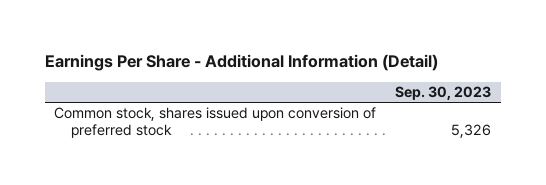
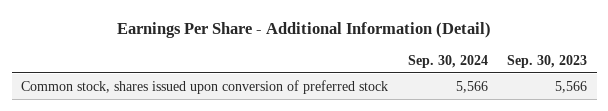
none -> [407,54,488,68] Sep. 30, 2024
[451,124,492,139] 5,326 -> [554,81,587,94] 5,566

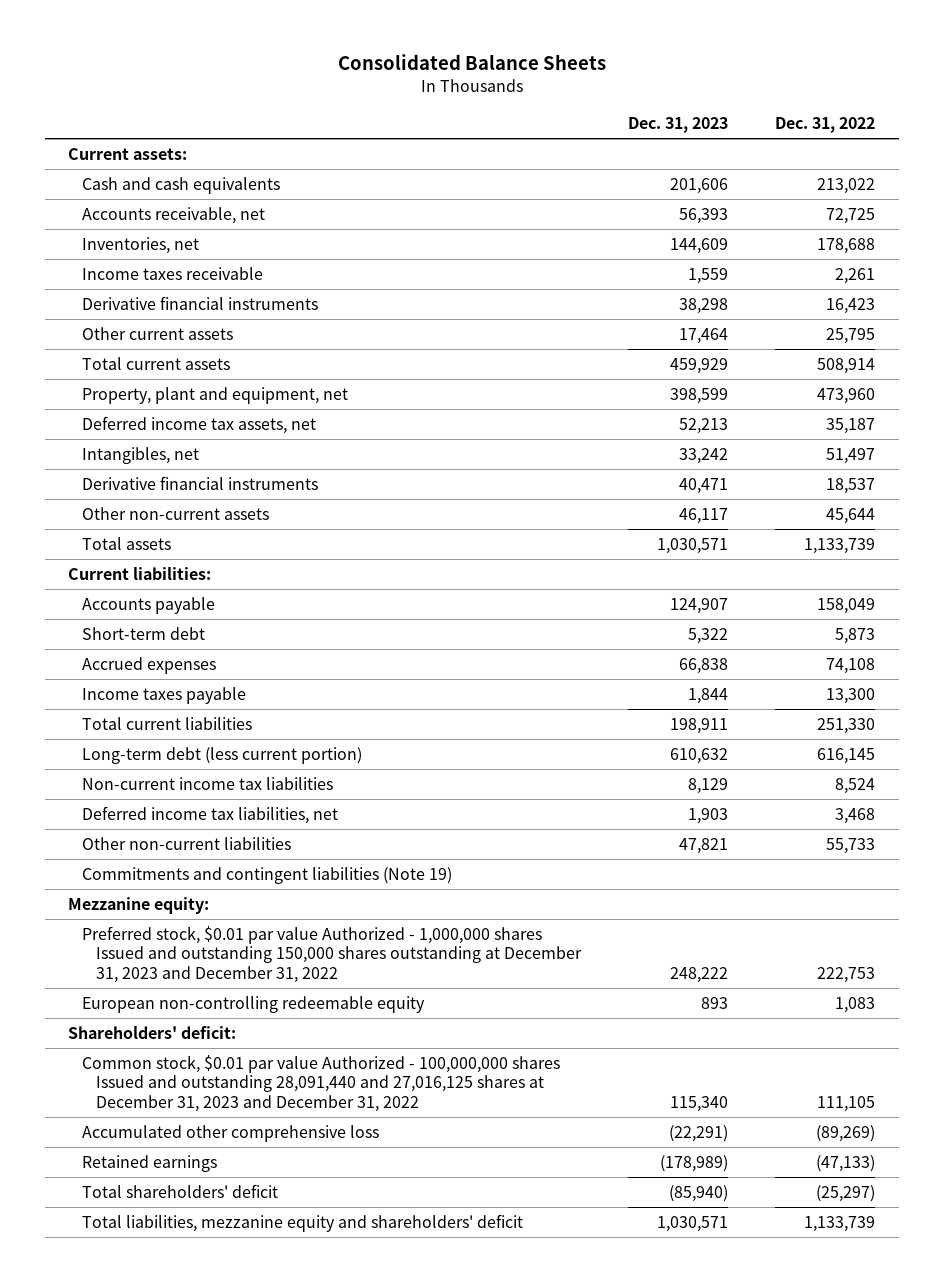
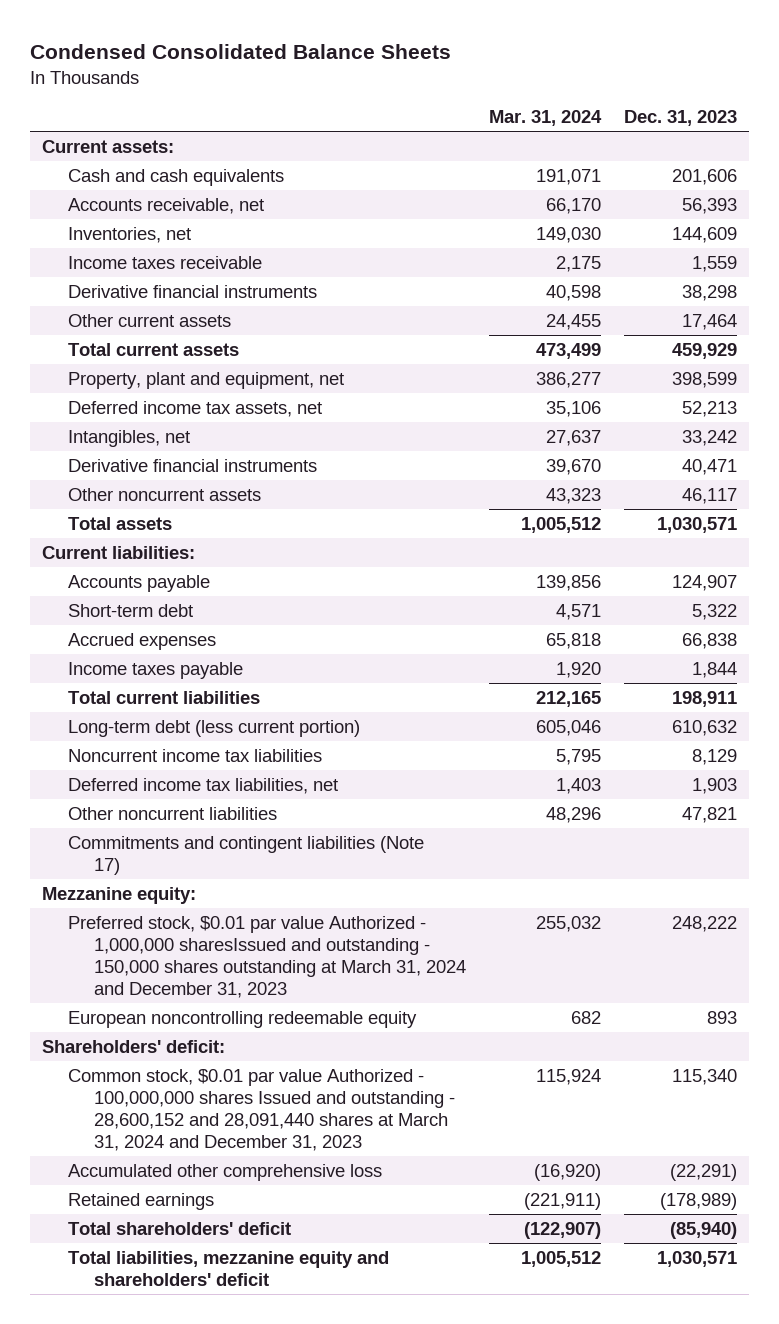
[337,54,606,71] Consolidated Balance Sheets -> [30,43,452,59] Condensed Consolidated Balance Sheets
[775,117,876,134] Dec. 31, 2022 -> none
none -> [489,110,603,127] Mar. 31, 2024
[82,506,270,520] Other non-current assets -> [68,487,262,501] Other noncurrent assets
[82,776,334,790] Non-current income tax liabilities -> [68,748,323,762] Noncurrent income tax liabilities
[82,836,292,850] Other non-current liabilities -> [68,806,278,820] Other noncurrent liabilities
[82,866,453,884] Commitments and contingent liabilities (Note 19) -> [68,835,425,875] Commitments and contingent liabilities (Note 17)
[82,925,583,983] Preferred stock, $0.01 par value Authorized - 1,000,000 shares Issued and outstanding 150,000 shares outstanding at December 31, 2023 and December 31, 2022 -> [68,915,467,998] Preferred stock, $0.01 par value Authorized - 1,000,000 sharesIssued and outstanding - 150,000 shares outstanding at March 31, 2024 and December 31, 2023
[82,995,426,1013] European non-controlling redeemable equity -> [68,1010,418,1028] European noncontrolling redeemable equity
[82,1054,561,1112] Common stock, $0.01 par value Authorized - 100,000,000 shares Issued and outstanding 28,091,440 and 27,016,125 shares at December 31, 2023 and December 31, 2022 -> [68,1068,456,1151] Common stock, $0.01 par value Authorized - 100,000,000 shares Issued and outstanding - 28,600,152 and 28,091,440 shares at March 31, 2024 and December 31, 2023

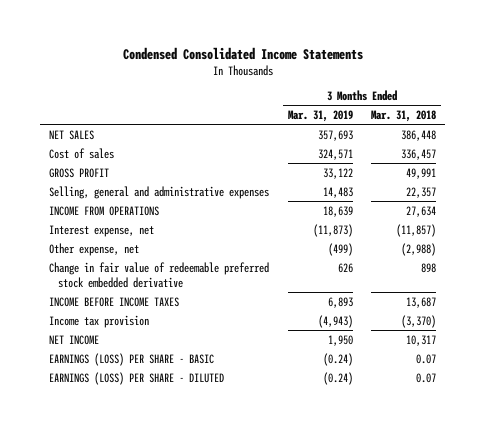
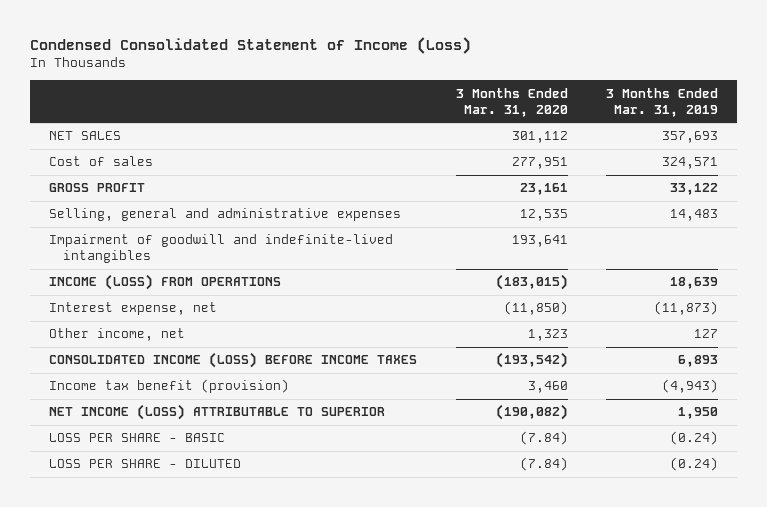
[122,46,363,60] Condensed Consolidated Income Statements -> [30,37,472,55] Condensed Consolidated Statement of Income (Loss)
[371,109,437,122] Mar. 31, 2018 -> none
none -> [455,87,568,117] 3 Months Ended Mar. 31, 2020
none -> [49,234,394,264] Impairment of goodwill and indefinite-lived intangibles
[49,205,160,216] INCOME FROM OPERATIONS -> [49,274,282,291] INCOME (LOSS) FROM OPERATIONS
[49,261,270,288] Change in fair value of redeemable preferred stock embedded derivative -> none
[49,242,140,256] Other expense, net -> [49,328,186,342] Other income, net
[327,242,353,256] (499) -> [693,329,718,339] 127
[49,296,180,307] INCOME BEFORE INCOME TAXES -> [49,352,418,369] CONSOLIDATED INCOME (LOSS) BEFORE INCOME TAXES
[49,314,150,328] Income tax provision -> [49,379,290,394] Income tax benefit (provision)
[49,334,100,345] NET INCOME -> [49,404,386,421] NET INCOME (LOSS) ATTRIBUTABLE TO SUPERIOR
[49,352,215,366] EARNINGS (LOSS) PER SHARE - BASIC -> [49,433,226,443] LOSS PER SHARE - BASIC
[49,371,225,385] EARNINGS (LOSS) PER SHARE - DILUTED -> [49,459,242,469] LOSS PER SHARE - DILUTED

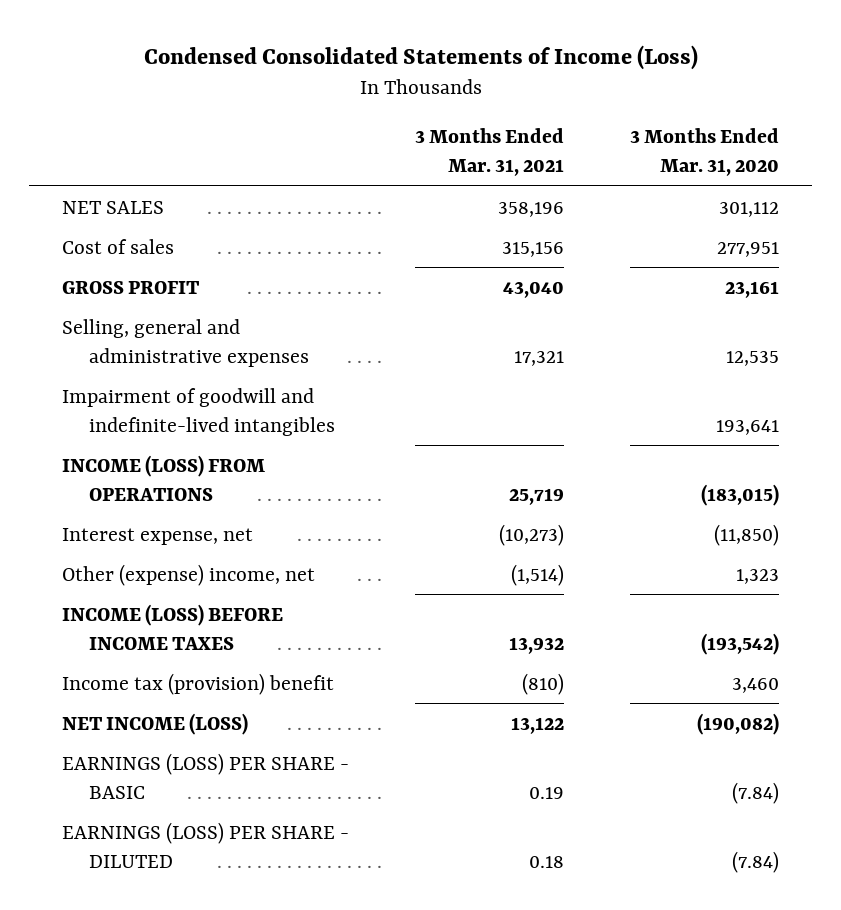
[30,37,472,55] Condensed Consolidated Statement of Income (Loss) -> [143,44,698,70] Condensed Consolidated Statements of Income (Loss)
[605,87,718,117] 3 Months Ended Mar. 31, 2019 -> none
none -> [415,128,565,177] 3 Months Ended Mar. 31, 2021
[49,328,186,342] Other income, net -> [62,563,316,586] Other (expense) income, net
[49,352,418,369] CONSOLIDATED INCOME (LOSS) BEFORE INCOME TAXES -> [62,603,284,650] INCOME (LOSS) BEFORE INCOME TAXES
[49,379,290,394] Income tax benefit (provision) -> [62,672,335,695] Income tax (provision) benefit
[49,404,386,421] NET INCOME (LOSS) ATTRIBUTABLE TO SUPERIOR -> [62,712,249,735] NET INCOME (LOSS)
[49,433,226,443] LOSS PER SHARE - BASIC -> [62,752,350,799] EARNINGS (LOSS) PER SHARE - BASIC
[49,459,242,469] LOSS PER SHARE - DILUTED -> [62,821,350,868] EARNINGS (LOSS) PER SHARE - DILUTED

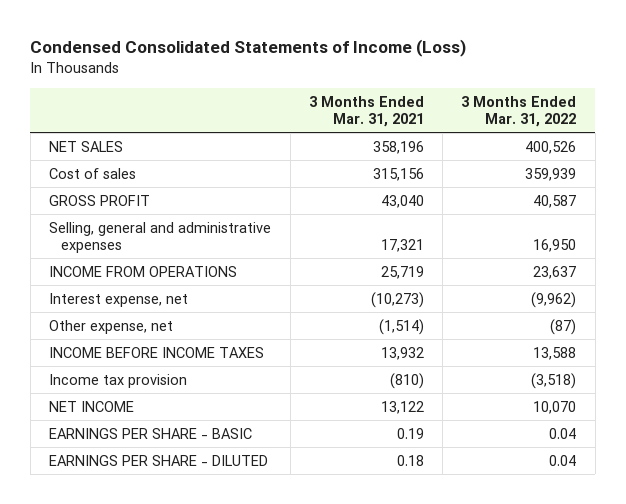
[630,128,780,177] 3 Months Ended Mar. 31, 2020 -> none
none -> [461,95,577,127] 3 Months Ended Mar. 31, 2022
[62,387,335,436] Impairment of goodwill and indefinite-lived intangibles -> none
[62,454,266,501] INCOME (LOSS) FROM OPERATIONS -> [49,265,238,277] INCOME FROM OPERATIONS
[62,563,316,586] Other (expense) income, net -> [49,319,174,334] Other expense, net
[62,603,284,650] INCOME (LOSS) BEFORE INCOME TAXES -> [49,346,265,358] INCOME BEFORE INCOME TAXES
[62,672,335,695] Income tax (provision) benefit -> [49,373,188,388] Income tax provision
[62,712,249,735] NET INCOME (LOSS) -> [49,400,135,412] NET INCOME
[62,752,350,799] EARNINGS (LOSS) PER SHARE - BASIC -> [49,427,253,439] EARNINGS PER SHARE - BASIC
[62,821,350,868] EARNINGS (LOSS) PER SHARE - DILUTED -> [49,454,269,466] EARNINGS PER SHARE - DILUTED

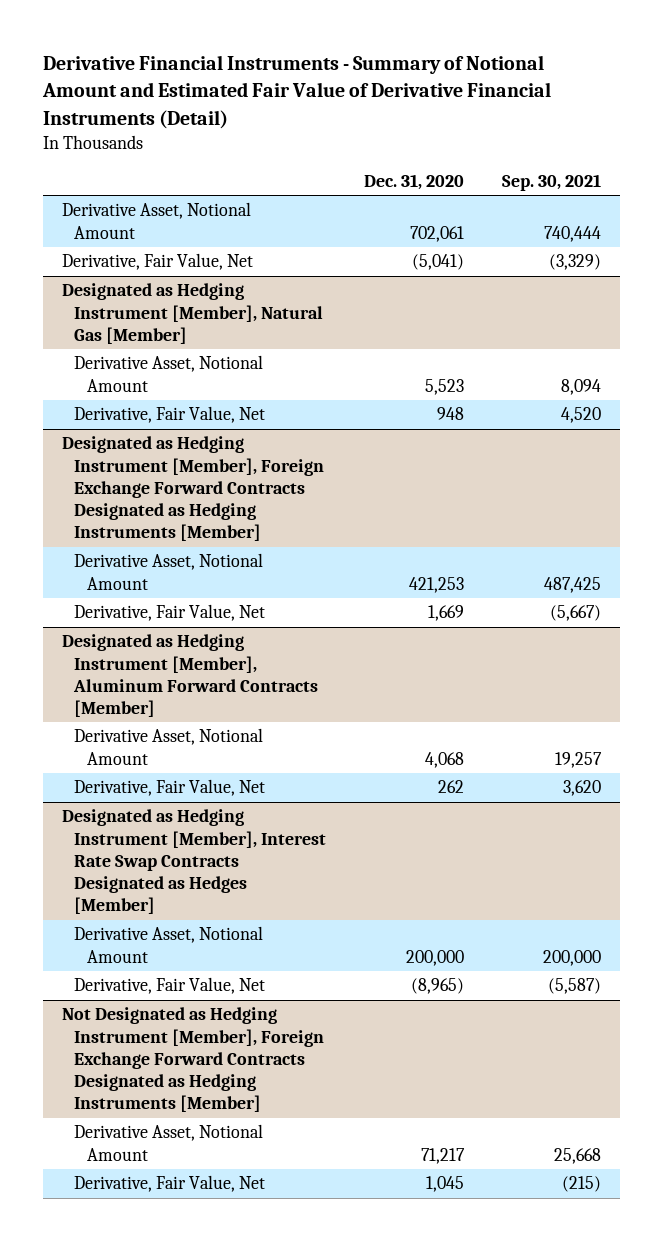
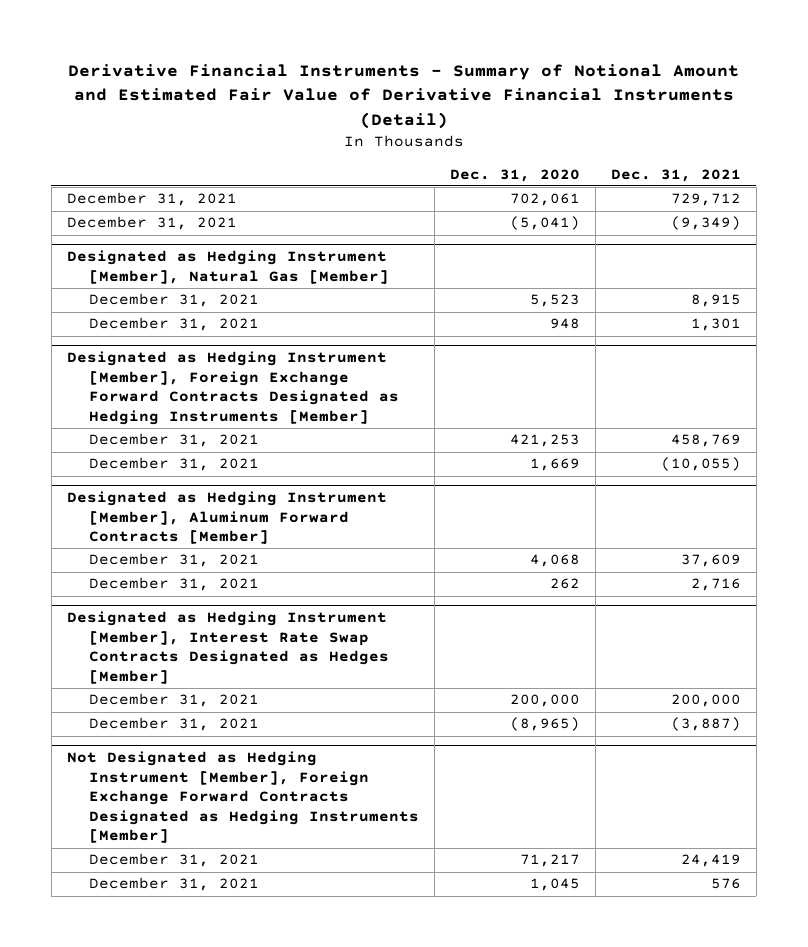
[502,173,602,191] Sep. 30, 2021 -> none
none -> [610,168,741,182] Dec. 31, 2021
[61,202,251,239] Derivative Asset, Notional Amount -> [66,192,237,207] December 31, 2021
[61,253,253,271] Derivative, Fair Value, Net -> [66,216,237,231] December 31, 2021
[74,355,264,392] Derivative Asset, Notional Amount -> [88,293,259,308] December 31, 2021
[74,406,266,424] Derivative, Fair Value, Net -> [88,317,259,332] December 31, 2021
[74,553,264,590] Derivative Asset, Notional Amount -> [88,433,259,448] December 31, 2021
[74,604,266,622] Derivative, Fair Value, Net -> [88,457,259,472] December 31, 2021
[74,728,264,765] Derivative Asset, Notional Amount -> [88,553,259,568] December 31, 2021
[74,779,266,797] Derivative, Fair Value, Net -> [88,577,259,592] December 31, 2021
[74,926,264,963] Derivative Asset, Notional Amount -> [88,693,259,708] December 31, 2021
[74,977,266,995] Derivative, Fair Value, Net -> [88,717,259,732] December 31, 2021
[74,1124,264,1161] Derivative Asset, Notional Amount -> [88,853,259,868] December 31, 2021
[74,1175,266,1193] Derivative, Fair Value, Net -> [88,877,259,892] December 31, 2021

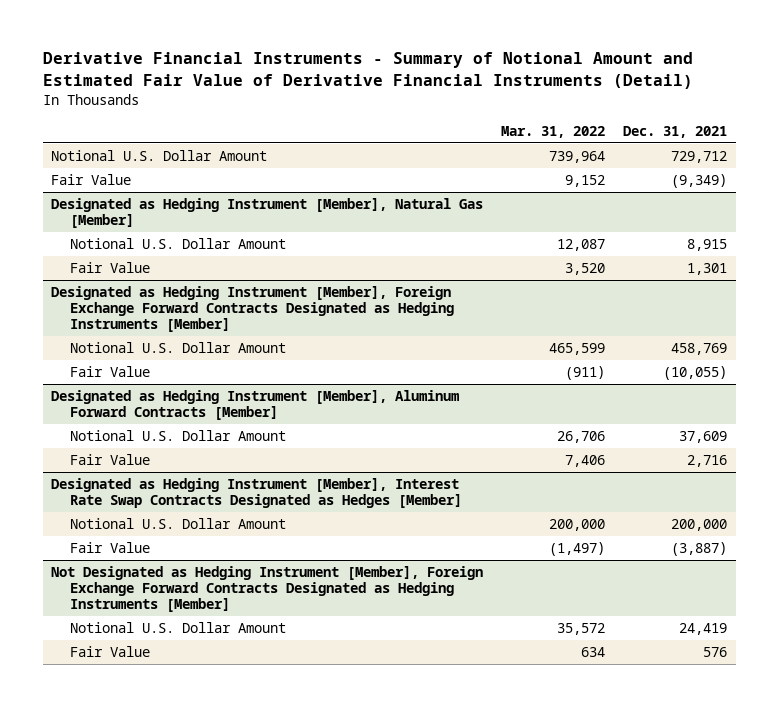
[449,168,580,182] Dec. 31, 2020 -> none
none -> [501,125,606,138] Mar. 31, 2022
[66,192,237,207] December 31, 2021 -> [51,150,268,162] Notional U.S. Dollar Amount
[66,216,237,231] December 31, 2021 -> [51,174,132,186] Fair Value
[88,293,259,308] December 31, 2021 -> [69,238,286,250] Notional U.S. Dollar Amount
[88,317,259,332] December 31, 2021 -> [69,262,150,274] Fair Value
[88,433,259,448] December 31, 2021 -> [69,342,286,354] Notional U.S. Dollar Amount
[88,457,259,472] December 31, 2021 -> [69,366,150,378] Fair Value
[88,553,259,568] December 31, 2021 -> [69,430,286,442] Notional U.S. Dollar Amount
[88,577,259,592] December 31, 2021 -> [69,454,150,466] Fair Value
[88,693,259,708] December 31, 2021 -> [69,518,286,530] Notional U.S. Dollar Amount
[88,717,259,732] December 31, 2021 -> [69,542,150,554] Fair Value
[88,853,259,868] December 31, 2021 -> [69,622,286,634] Notional U.S. Dollar Amount
[88,877,259,892] December 31, 2021 -> [69,646,150,658] Fair Value

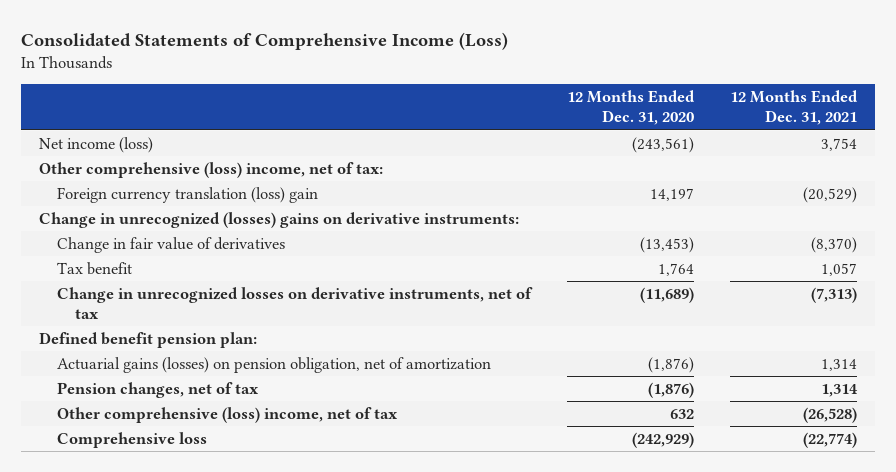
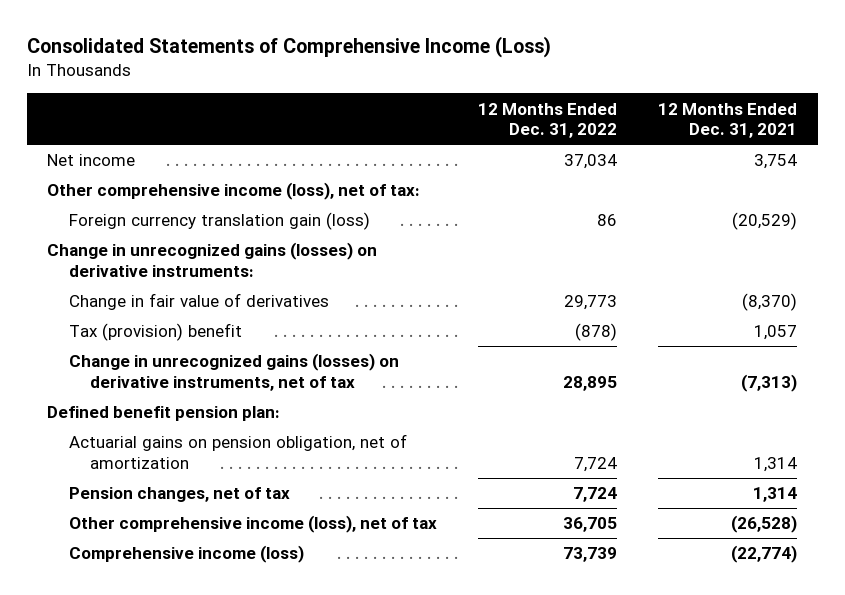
[566,90,695,126] 12 Months Ended Dec. 31, 2020 -> none
none -> [478,102,618,139] 12 Months Ended Dec. 31, 2022
[38,136,153,153] Net income (loss) -> [47,154,136,167] Net income
[38,161,383,178] Other comprehensive (loss) income, net of tax: -> [47,182,421,201] Other comprehensive income (loss), net of tax:
[56,186,318,203] Foreign currency translation (loss) gain -> [68,212,370,231] Foreign currency translation gain (loss)
[38,211,519,228] Change in unrecognized (losses) gains on derivative instruments: -> [47,242,378,278] Change in unrecognized gains (losses) on derivative instruments:
[56,261,132,275] Tax benefit -> [68,323,242,342] Tax (provision) benefit
[56,286,533,319] Change in unrecognized losses on derivative instruments, net of tax -> [68,353,399,392] Change in unrecognized gains (losses) on derivative instruments, net of tax
[56,356,491,373] Actuarial gains (losses) on pension obligation, net of amortization -> [68,434,407,470] Actuarial gains on pension obligation, net of amortization
[56,406,398,423] Other comprehensive (loss) income, net of tax -> [68,515,437,534] Other comprehensive income (loss), net of tax
[56,431,207,448] Comprehensive loss -> [68,545,304,564] Comprehensive income (loss)

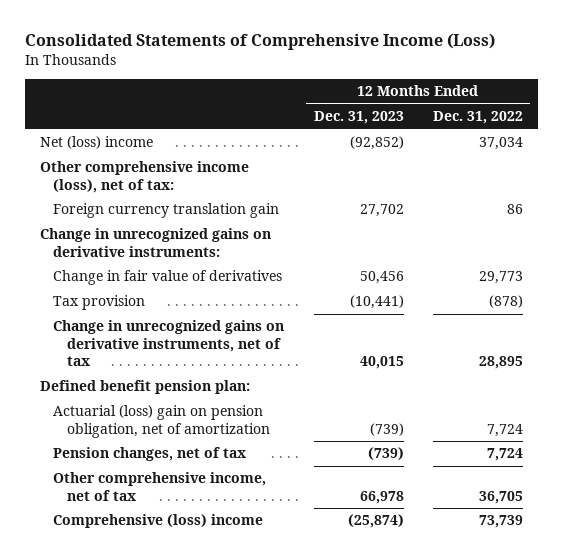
[658,102,798,139] 12 Months Ended Dec. 31, 2021 -> none
none -> [313,111,404,125] Dec. 31, 2023
[47,154,136,167] Net income -> [39,136,153,150] Net (loss) income
[68,212,370,231] Foreign currency translation gain (loss) -> [53,203,280,219] Foreign currency translation gain
[47,242,378,278] Change in unrecognized gains (losses) on derivative instruments: -> [39,228,271,257] Change in unrecognized gains on derivative instruments:
[68,323,242,342] Tax (provision) benefit -> [53,295,146,311] Tax provision
[68,353,399,392] Change in unrecognized gains (losses) on derivative instruments, net of tax -> [53,320,285,367] Change in unrecognized gains on derivative instruments, net of tax
[68,434,407,470] Actuarial gains on pension obligation, net of amortization -> [53,405,271,438] Actuarial (loss) gain on pension obligation, net of amortization
[68,515,437,534] Other comprehensive income (loss), net of tax -> [53,472,267,501] Other comprehensive income, net of tax
[68,545,304,564] Comprehensive income (loss) -> [53,514,264,529] Comprehensive (loss) income

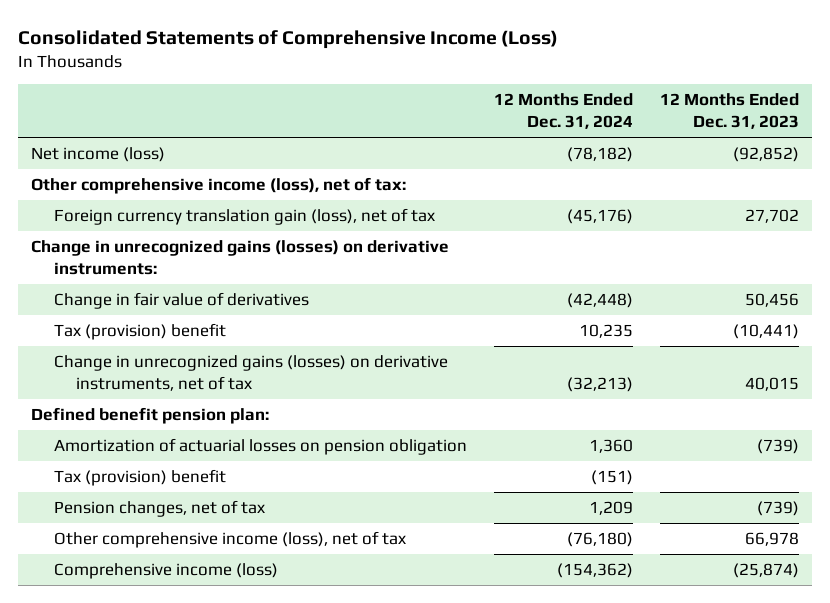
[433,111,524,125] Dec. 31, 2022 -> none
none -> [493,93,633,130] 12 Months Ended Dec. 31, 2024
[39,136,153,150] Net (loss) income -> [31,147,166,163] Net income (loss)
[53,203,280,219] Foreign currency translation gain -> [53,208,435,226] Foreign currency translation gain (loss), net of tax
[39,228,271,257] Change in unrecognized gains on derivative instruments: -> [31,240,450,276] Change in unrecognized gains (losses) on derivative instruments:
[53,295,146,311] Tax provision -> [53,323,226,341] Tax (provision) benefit
[53,320,285,367] Change in unrecognized gains on derivative instruments, net of tax -> [53,355,448,392] Change in unrecognized gains (losses) on derivative instruments, net of tax
[53,405,271,438] Actuarial (loss) gain on pension obligation, net of amortization -> [53,438,467,456] Amortization of actuarial losses on pension obligation
none -> [53,469,226,487] Tax (provision) benefit
[53,472,267,501] Other comprehensive income, net of tax -> [53,531,406,549] Other comprehensive income (loss), net of tax
[53,514,264,529] Comprehensive (loss) income -> [53,563,278,580] Comprehensive income (loss)

